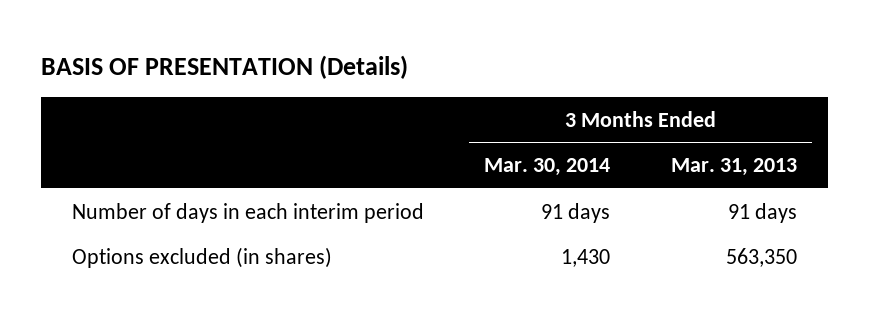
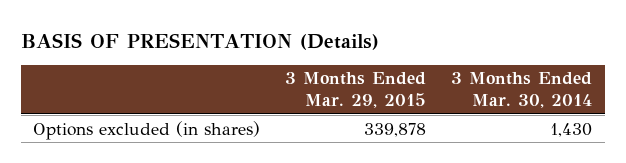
[671,158,798,177] Mar. 31, 2013 -> none
none -> [285,72,427,108] 3 Months Ended Mar. 29, 2015
[71,202,424,223] Number of days in each interim period -> none

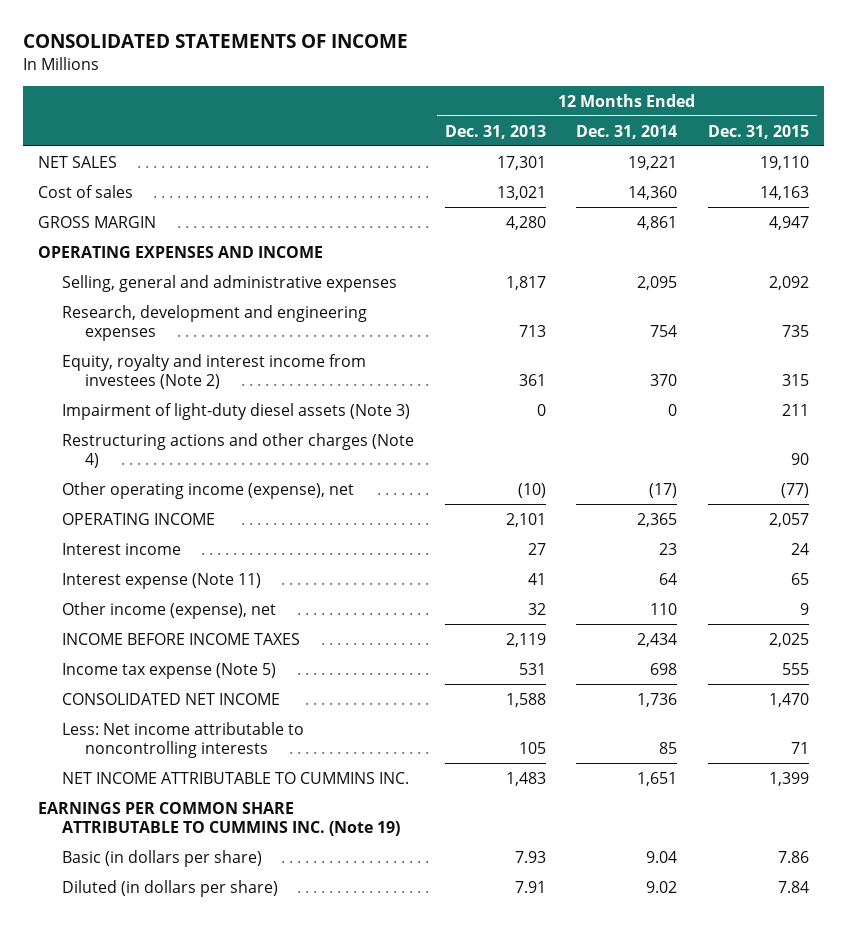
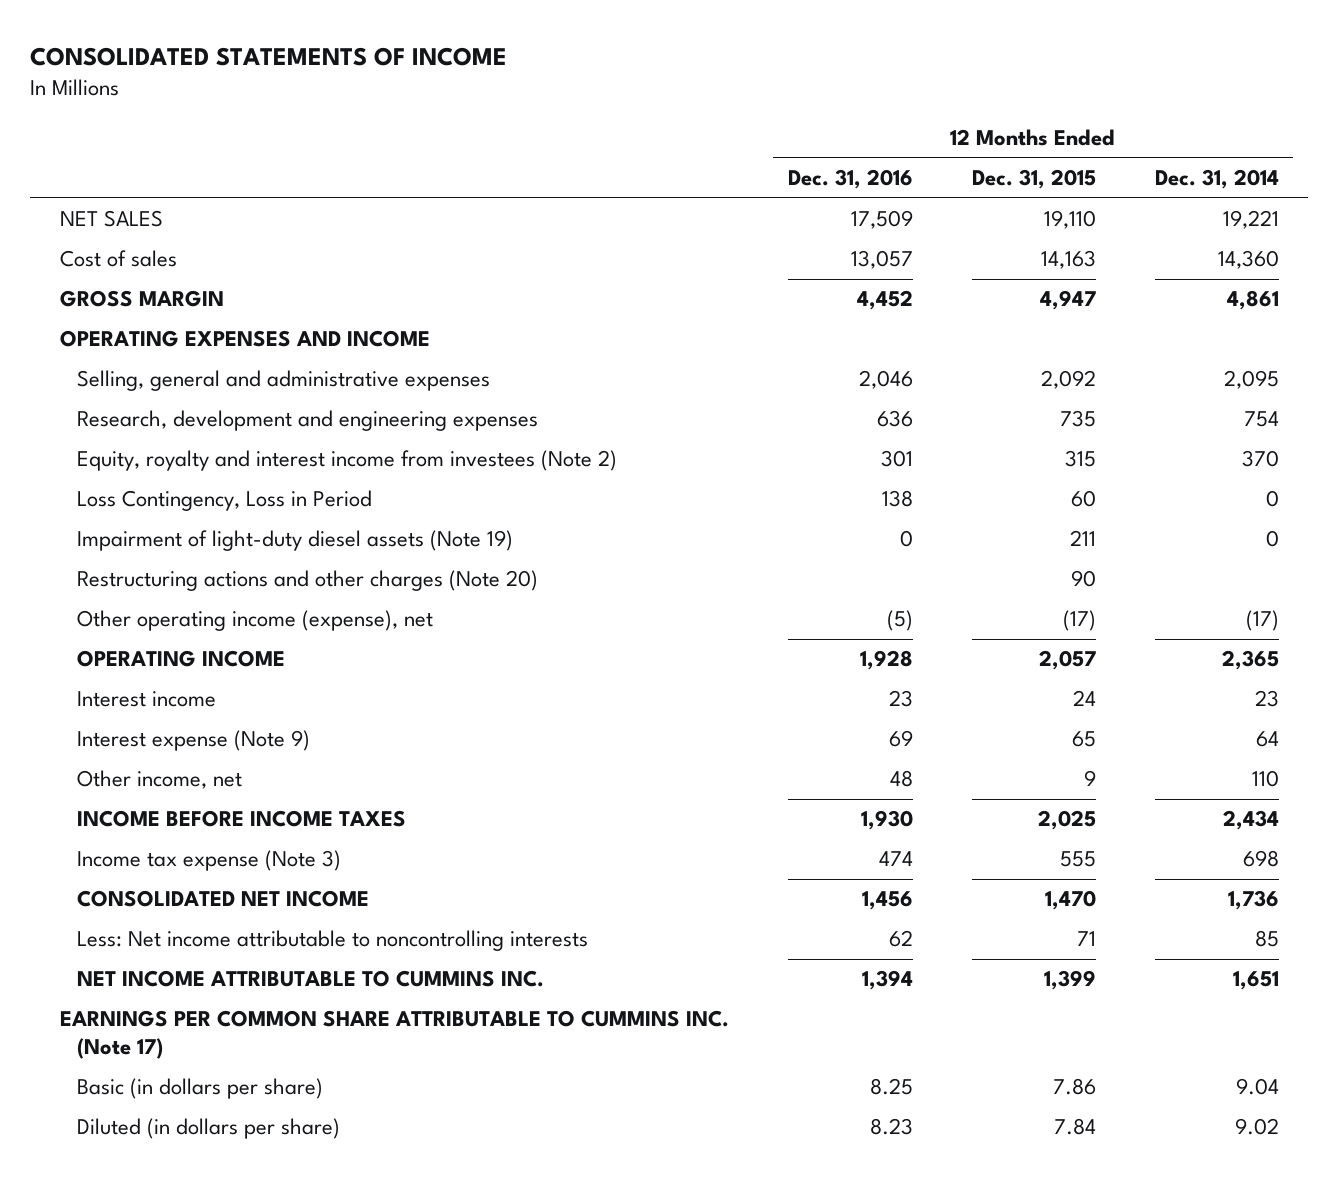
[444,124,546,139] Dec. 31, 2013 -> none
none -> [787,169,913,190] Dec. 31, 2016
none -> [77,490,373,512] Loss Contingency, Loss in Period
[61,402,410,420] Impairment of light-duty diesel assets (Note 3) -> [77,530,514,552] Impairment of light-duty diesel assets (Note 19)
[61,432,414,468] Restructuring actions and other charges (Note 4) -> [77,570,539,592] Restructuring actions and other charges (Note 20)
[781,482,810,498] (77) -> [1062,610,1096,632] (17)
[61,572,261,589] Interest expense (Note 11) -> [77,730,311,752] Interest expense (Note 9)
[61,601,276,619] Other income (expense), net -> [77,770,243,790] Other income, net
[61,662,276,679] Income tax expense (Note 5) -> [77,850,342,872] Income tax expense (Note 3)
[38,801,400,836] EARNINGS PER COMMON SHARE ATTRIBUTABLE TO CUMMINS INC. (Note 19) -> [59,1010,729,1060] EARNINGS PER COMMON SHARE ATTRIBUTABLE TO CUMMINS INC. (Note 17)

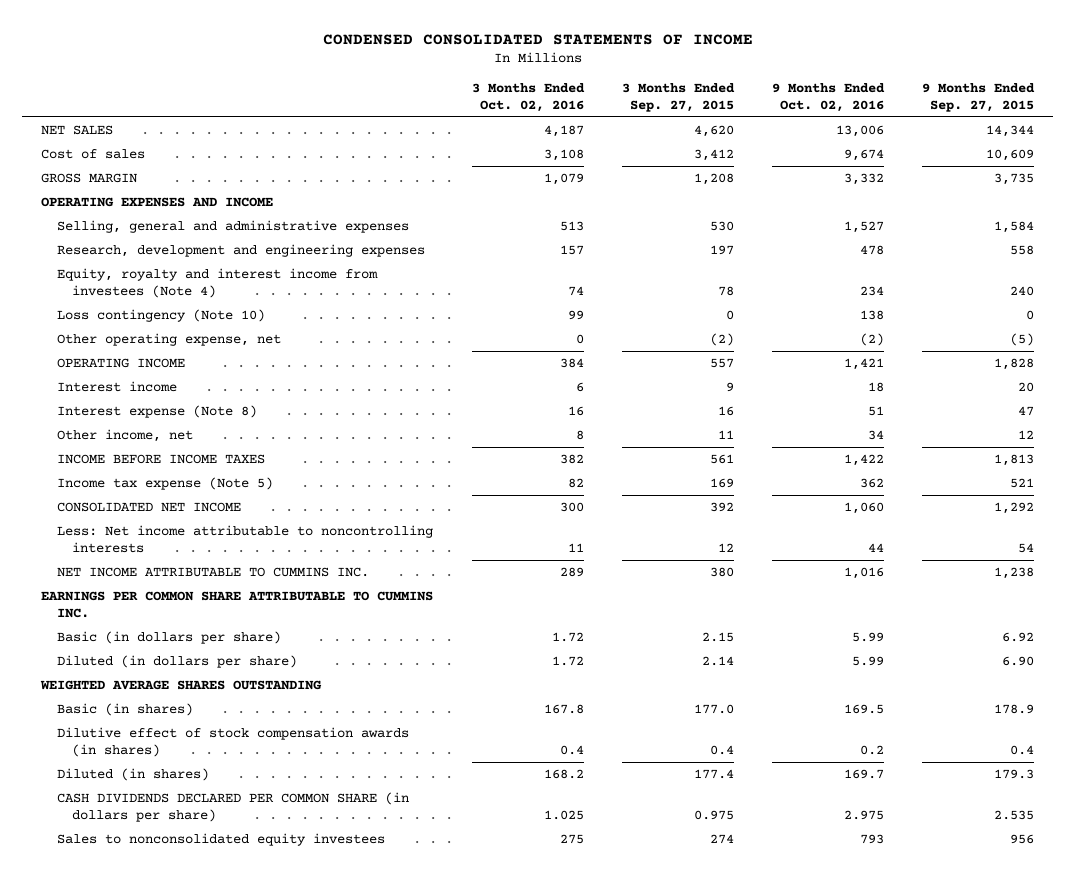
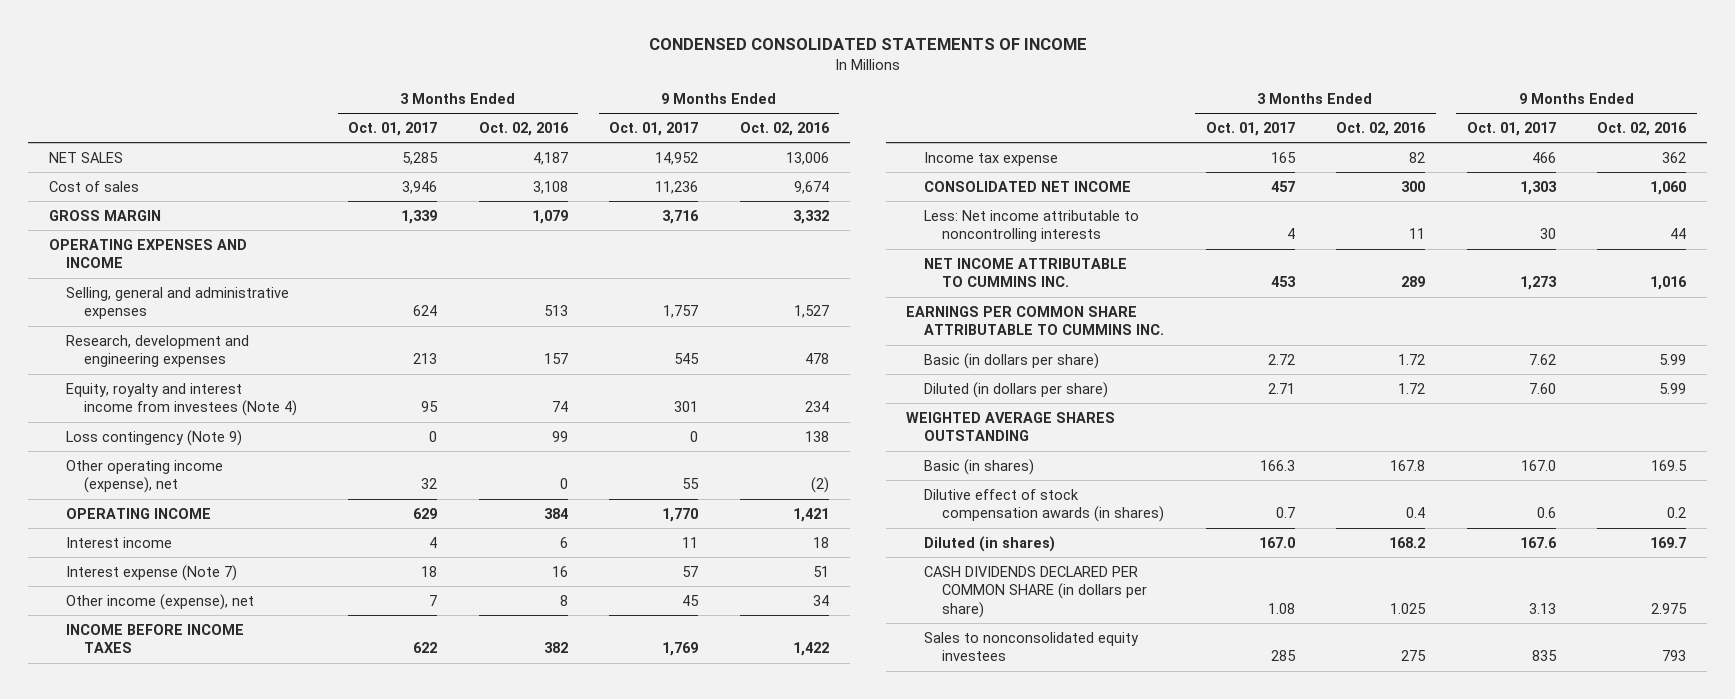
[621,83,735,112] 3 Months Ended Sep. 27, 2015 -> none
[922,83,1036,112] 9 Months Ended Sep. 27, 2015 -> none
none -> [348,121,438,136] Oct. 01, 2017
none -> [609,121,699,136] Oct. 01, 2017
[56,309,265,323] Loss contingency (Note 10) -> [66,429,243,446] Loss contingency (Note 9)
[56,333,281,347] Other operating expense, net -> [66,459,224,494] Other operating income (expense), net
[56,405,257,419] Interest expense (Note 8) -> [66,564,238,581] Interest expense (Note 7)
[56,429,193,443] Other income, net -> [66,593,255,610] Other income (expense), net
[56,477,273,491] Income tax expense (Note 5) -> [924,151,1059,166] Income tax expense

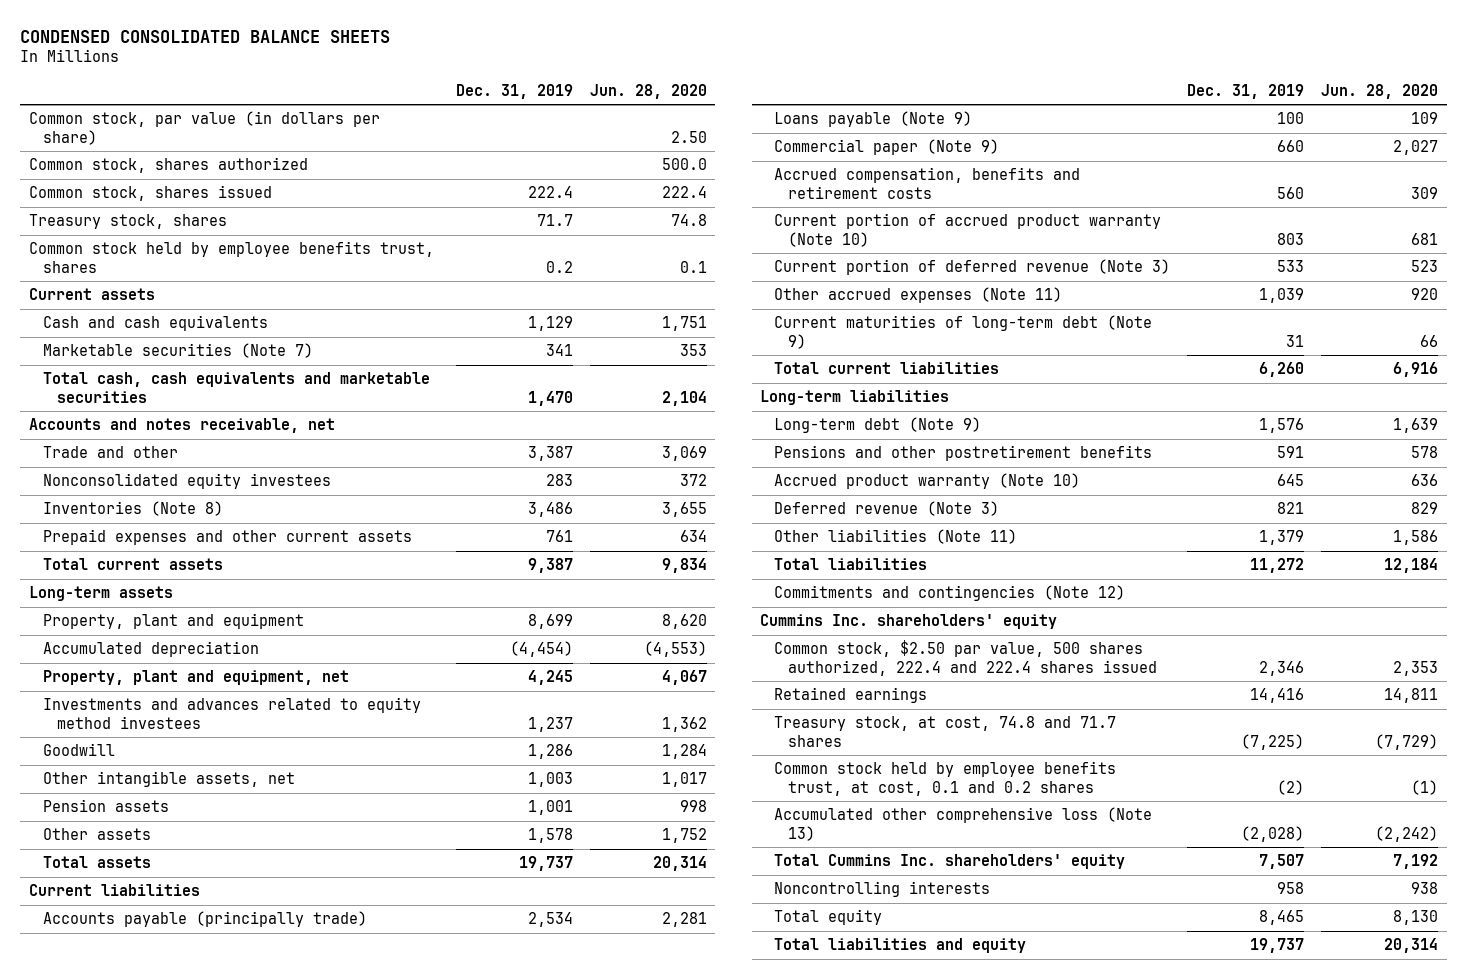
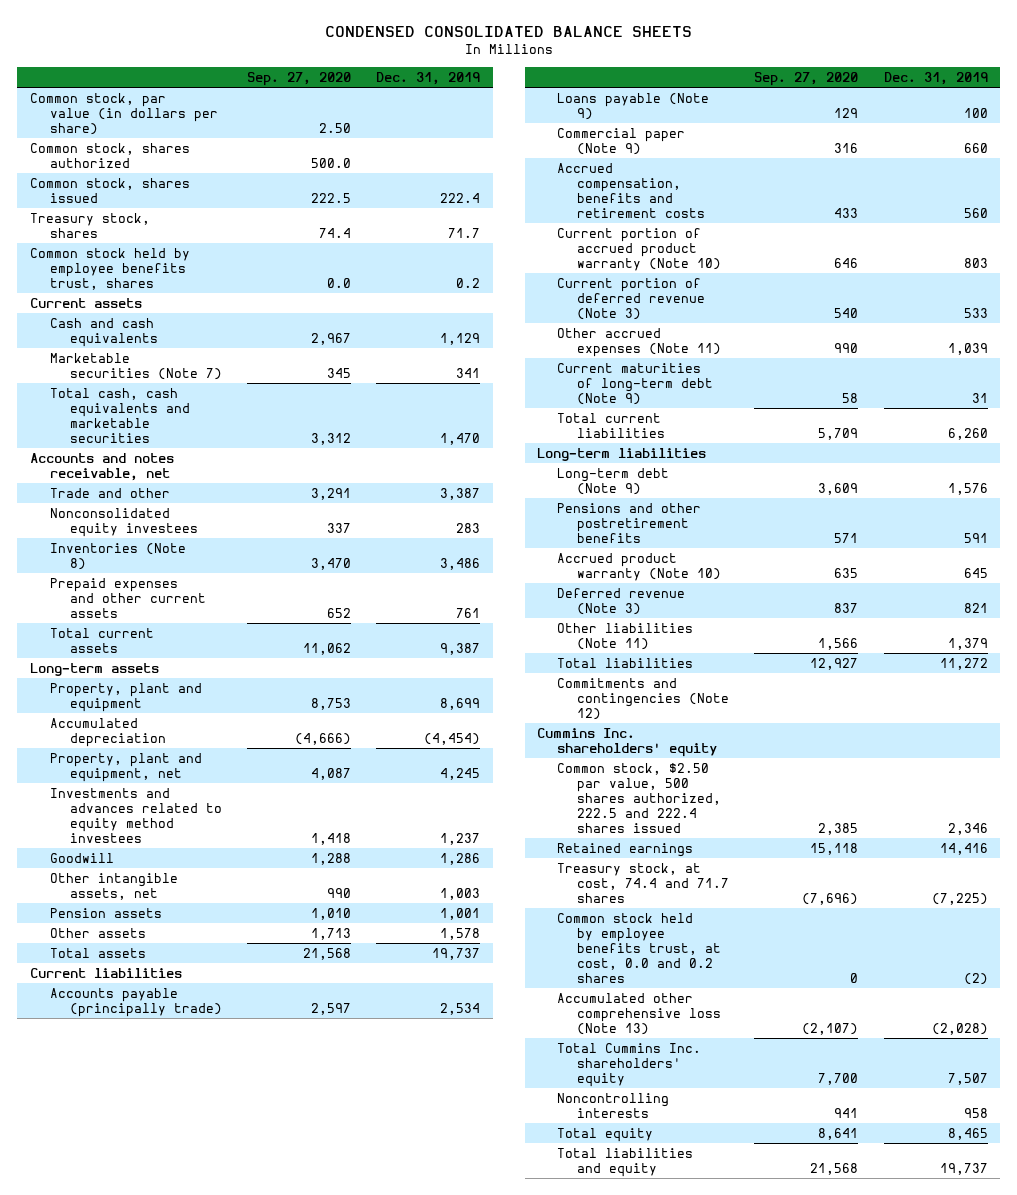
[589,83,707,99] Jun. 28, 2020 -> none
none -> [246,71,351,86] Sep. 27, 2020
[774,640,1158,676] Common stock, $2.50 par value, 500 shares authorized, 222.4 and 222.4 shares issued -> [557,763,722,833] Common stock, $2.50 par value, 500 shares authorized, 222.5 and 222.4 shares issued
[774,716,1117,747] Treasury stock, at cost, 74.8 and 71.7 shares -> [557,863,730,903] Treasury stock, at cost, 74.4 and 71.7 shares
[774,761,1117,796] Common stock held by employee benefits trust, at cost, 0.1 and 0.2 shares -> [557,913,722,983] Common stock held by employee benefits trust, at cost, 0.0 and 0.2 shares

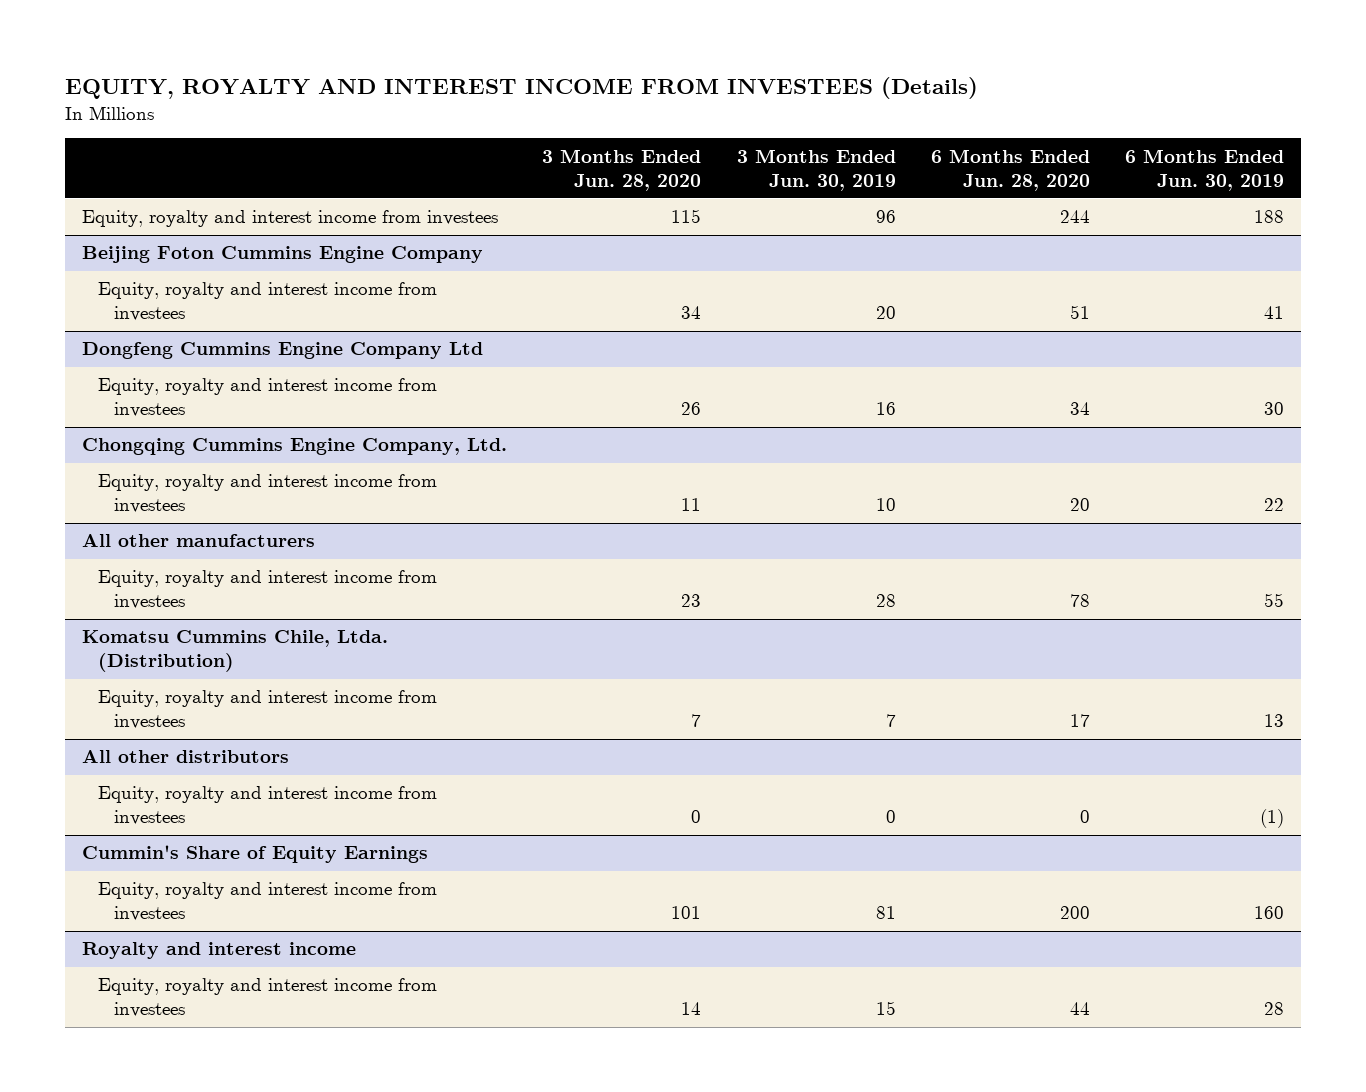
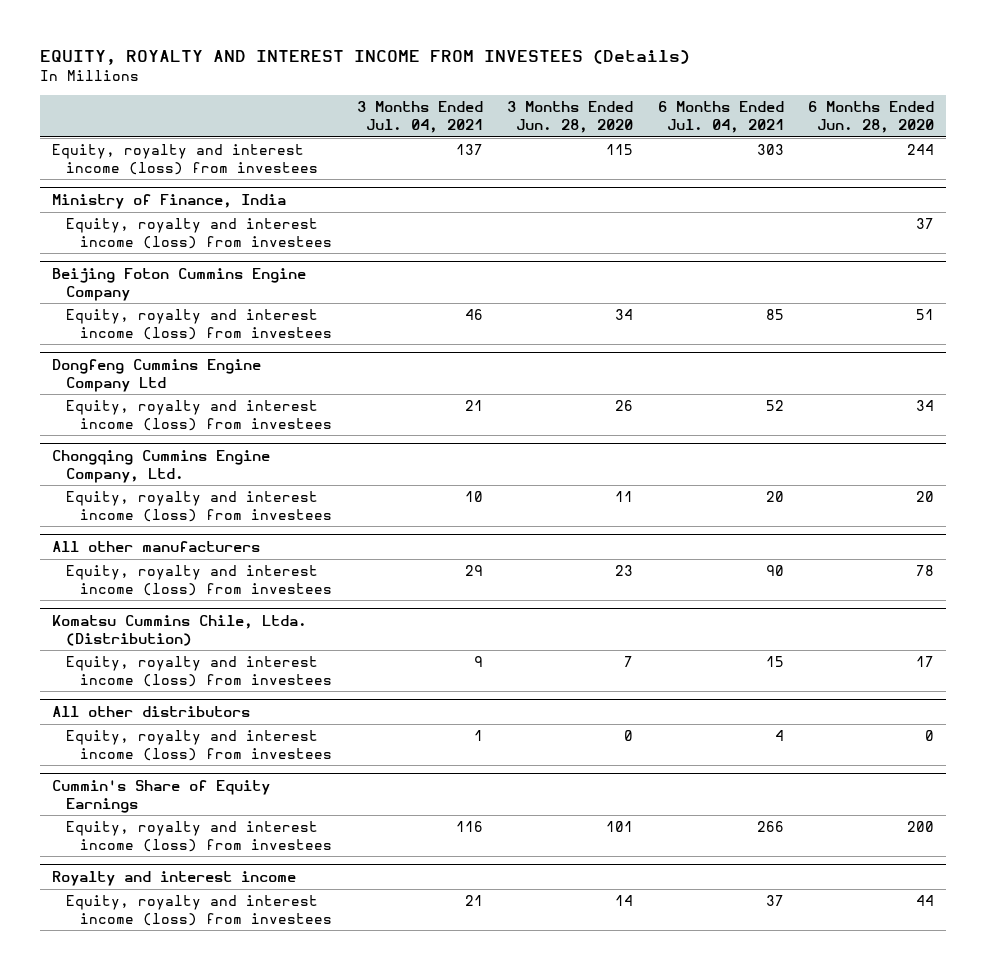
[736,148,896,191] 3 Months Ended Jun. 30, 2019 -> none
[1124,148,1284,191] 6 Months Ended Jun. 30, 2019 -> none
none -> [356,101,483,134] 3 Months Ended Jul. 04, 2021
none -> [657,101,784,134] 6 Months Ended Jul. 04, 2021
[82,210,499,228] Equity, royalty and interest income from investees -> [52,144,319,175] Equity, royalty and interest income (loss) from investees
none -> [52,194,287,210] Ministry of Finance, India
none -> [66,218,333,249] Equity, royalty and interest income (loss) from investees
[98,282,438,322] Equity, royalty and interest income from investees -> [66,309,333,340] Equity, royalty and interest income (loss) from investees
[98,378,438,418] Equity, royalty and interest income from investees -> [66,400,333,431] Equity, royalty and interest income (loss) from investees
[98,474,438,514] Equity, royalty and interest income from investees -> [66,491,333,522] Equity, royalty and interest income (loss) from investees
[98,570,438,610] Equity, royalty and interest income from investees -> [66,565,333,596] Equity, royalty and interest income (loss) from investees
[98,690,438,730] Equity, royalty and interest income from investees -> [66,656,333,687] Equity, royalty and interest income (loss) from investees
[98,786,438,826] Equity, royalty and interest income from investees -> [66,730,333,761] Equity, royalty and interest income (loss) from investees
[98,882,438,922] Equity, royalty and interest income from investees -> [66,821,333,852] Equity, royalty and interest income (loss) from investees
[98,978,438,1018] Equity, royalty and interest income from investees -> [66,895,333,926] Equity, royalty and interest income (loss) from investees

